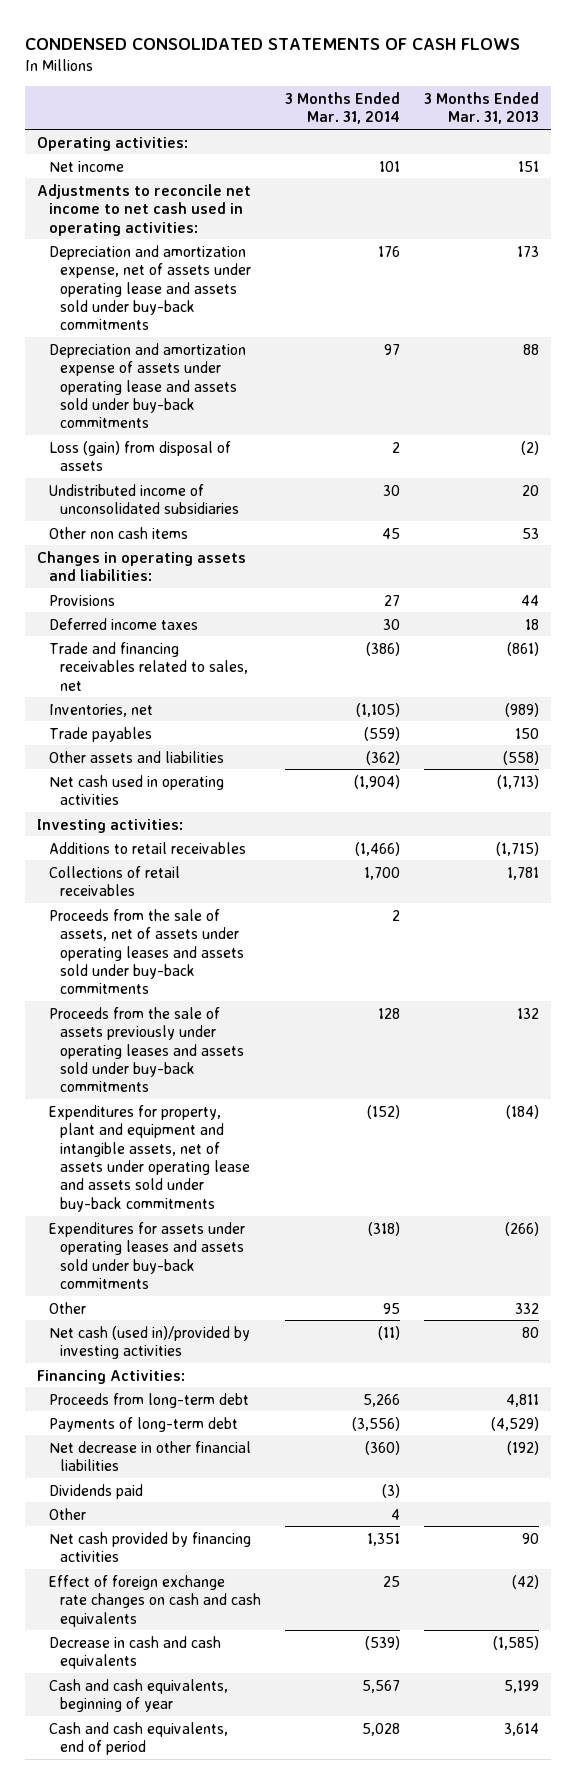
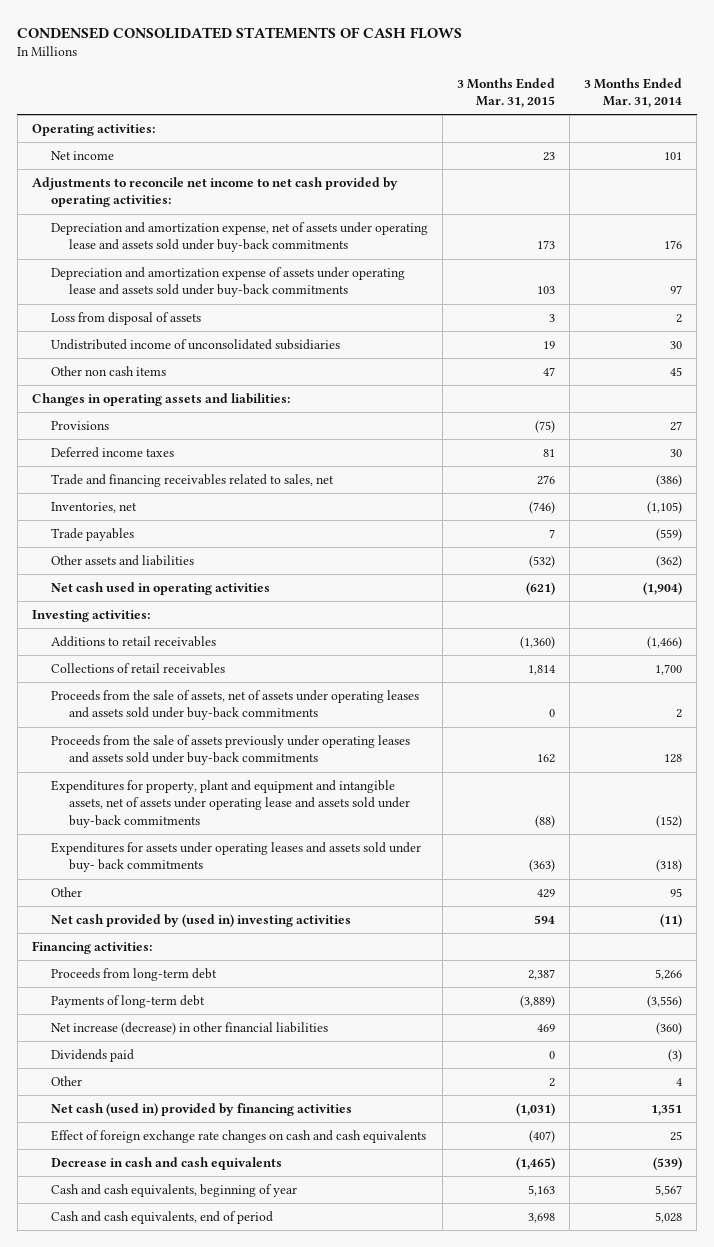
[424,91,540,125] 3 Months Ended Mar. 31, 2013 -> none
none -> [456,77,555,109] 3 Months Ended Mar. 31, 2015
[37,183,252,236] Adjustments to reconcile net income to net cash used in operating activities: -> [31,176,398,208] Adjustments to reconcile net income to net cash provided by operating activities:
[48,440,231,472] Loss (gain) from disposal of assets -> [50,311,201,325] Loss from disposal of assets
[48,1221,245,1290] Expenditures for assets under operating leases and assets sold under buy-back commitments -> [50,841,421,873] Expenditures for assets under operating leases and assets sold under buy- back commitments
[48,1325,250,1360] Net cash (used in)/provided by investing activities -> [50,913,351,927] Net cash provided by (used in) investing activities
[37,1369,186,1384] Financing Activities: -> [31,940,152,954] Financing activities:
[48,1440,251,1472] Net decrease in other financial liabilities -> [50,1021,328,1035] Net increase (decrease) in other financial liabilities
[48,1531,251,1563] Net cash provided by financing activities -> [50,1102,352,1116] Net cash (used in) provided by financing activities

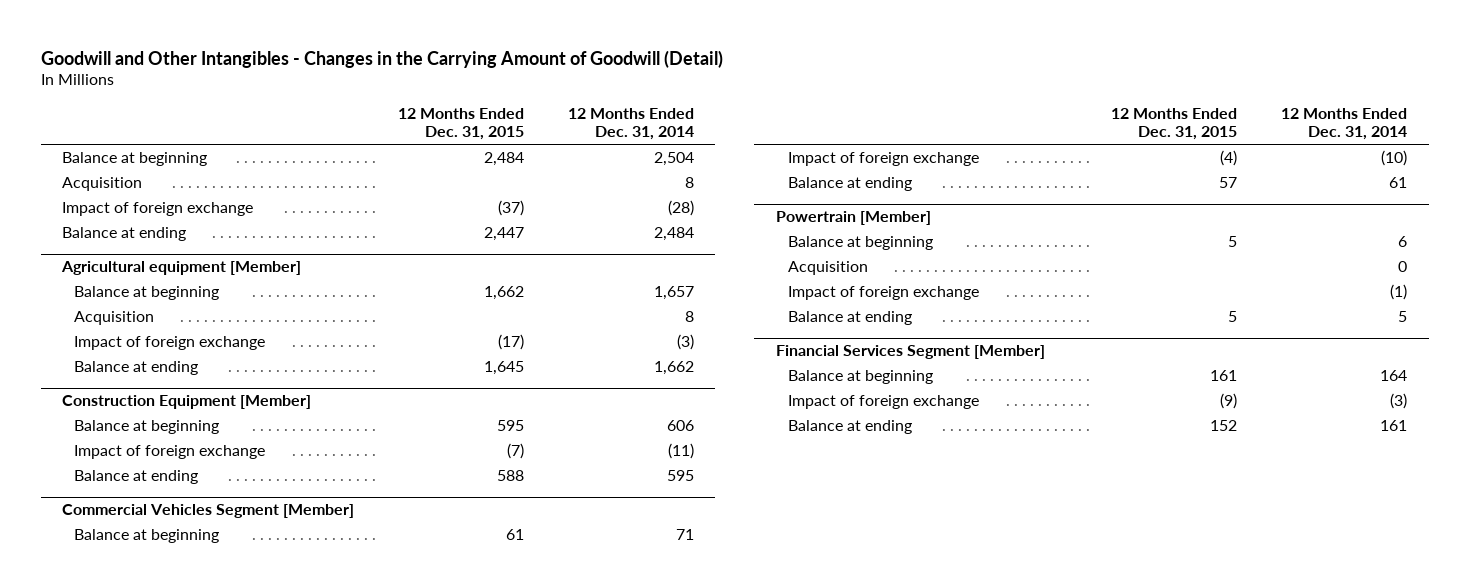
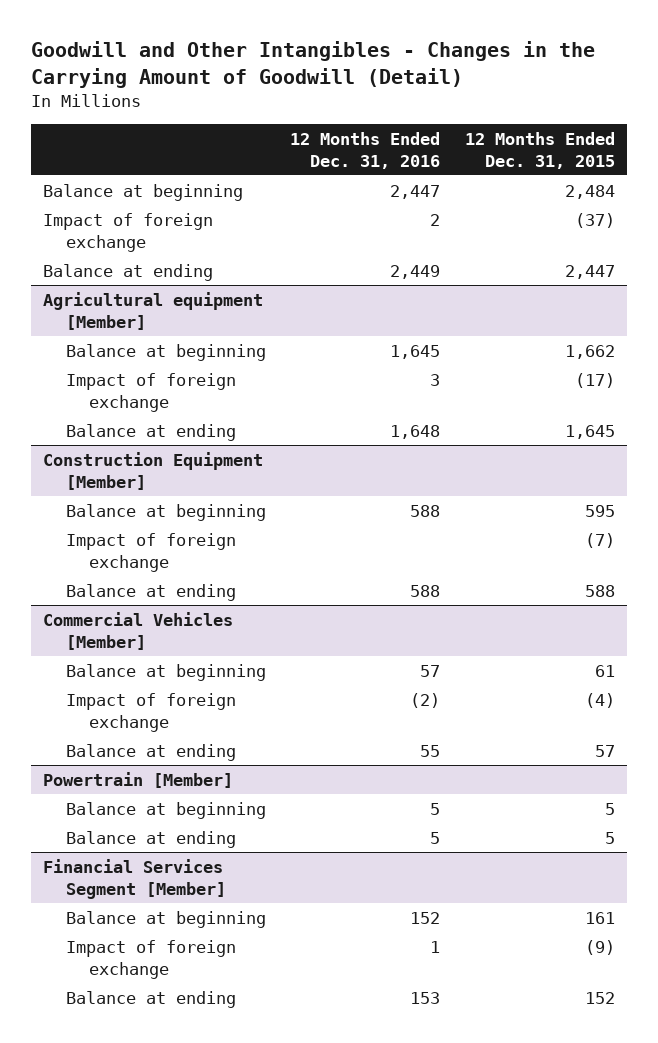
[567,108,694,141] 12 Months Ended Dec. 31, 2014 -> none
none -> [290,131,441,169] 12 Months Ended Dec. 31, 2016
[62,177,143,192] Acquisition -> none
[74,311,155,326] Acquisition -> none
[62,504,355,519] Commercial Vehicles Segment [Member] -> [42,611,233,650] Commercial Vehicles [Member]
[787,261,868,276] Acquisition -> none
[787,286,979,301] Impact of foreign exchange -> none

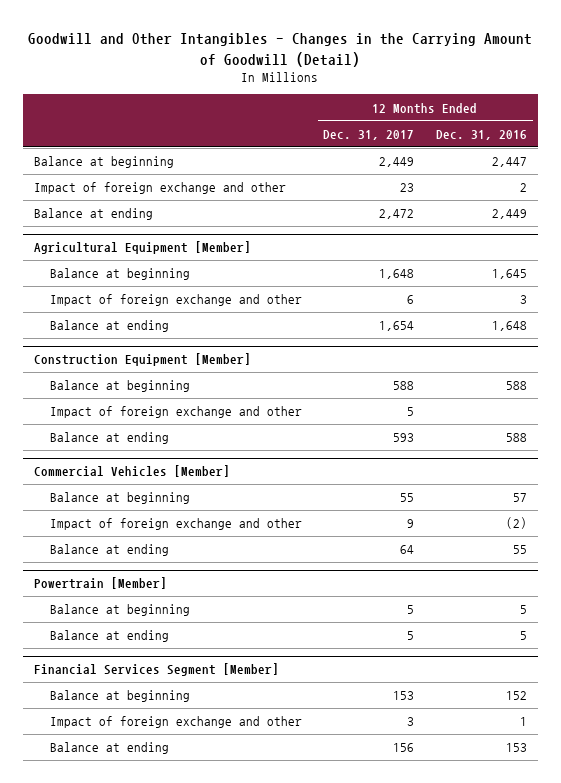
[464,131,615,169] 12 Months Ended Dec. 31, 2015 -> none
none -> [323,129,415,140] Dec. 31, 2017
[42,212,213,252] Impact of foreign exchange -> [33,182,286,195] Impact of foreign exchange and other
[42,291,263,330] Agricultural equipment [Member] -> [33,241,251,255] Agricultural Equipment [Member]
[66,372,237,412] Impact of foreign exchange -> [49,294,302,307] Impact of foreign exchange and other
[66,532,237,572] Impact of foreign exchange -> [49,406,302,419] Impact of foreign exchange and other
[66,692,237,732] Impact of foreign exchange -> [49,518,302,531] Impact of foreign exchange and other
[66,939,237,979] Impact of foreign exchange -> [49,716,302,729] Impact of foreign exchange and other

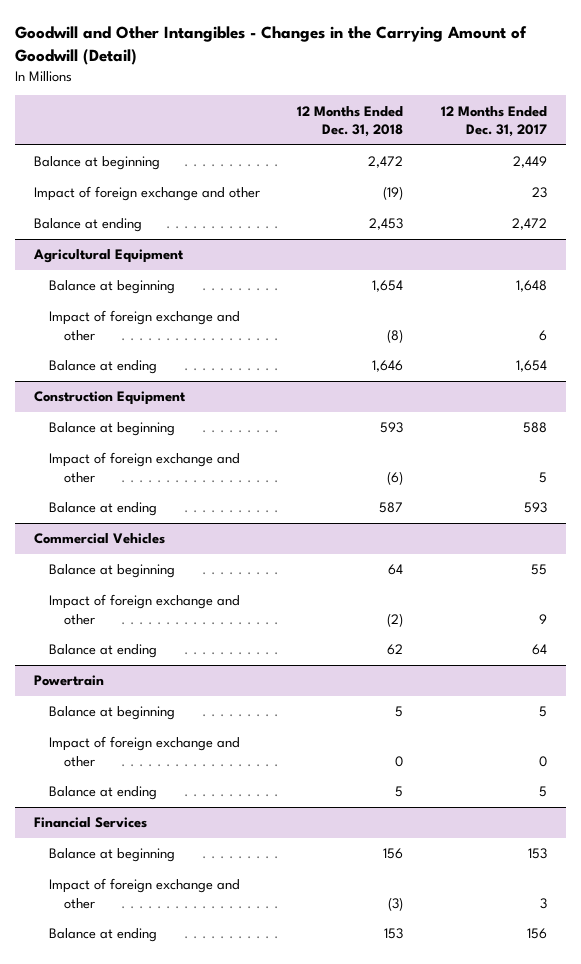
[436,129,528,140] Dec. 31, 2016 -> none
none -> [297,105,404,138] 12 Months Ended Dec. 31, 2018
[33,241,251,255] Agricultural Equipment [Member] -> [32,249,184,264] Agricultural Equipment
[33,353,251,367] Construction Equipment [Member] -> [33,391,186,406] Construction Equipment
[33,465,230,478] Commercial Vehicles [Member] -> [33,533,165,545] Commercial Vehicles
[33,577,167,590] Powertrain [Member] -> [33,675,104,687] Powertrain
none -> [48,736,240,767] Impact of foreign exchange and other
[33,663,279,677] Financial Services Segment [Member] -> [33,817,147,829] Financial Services

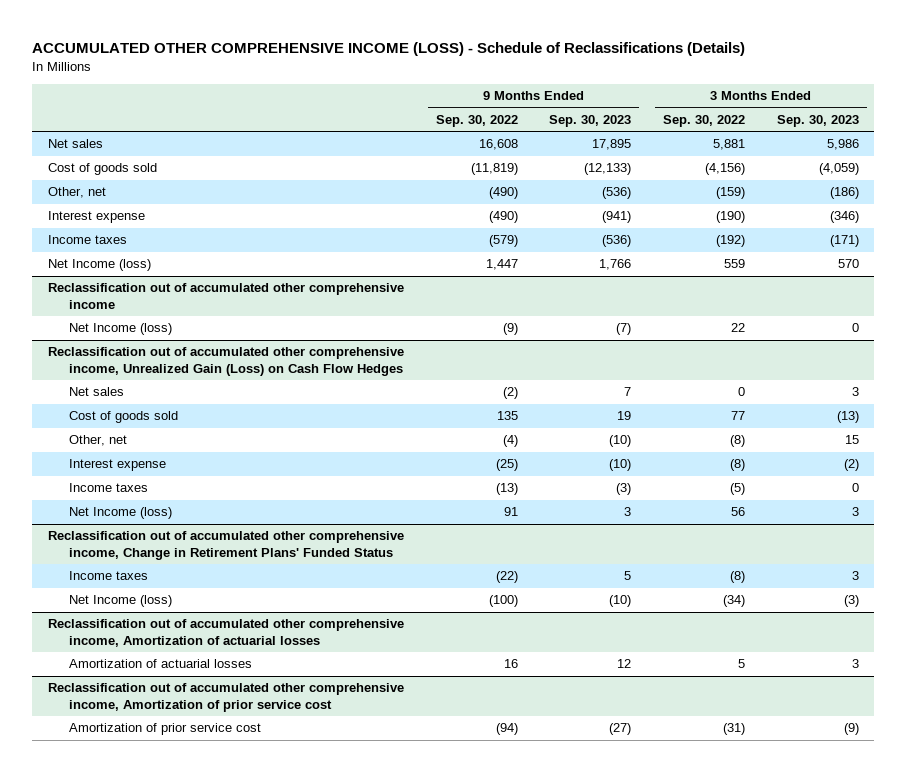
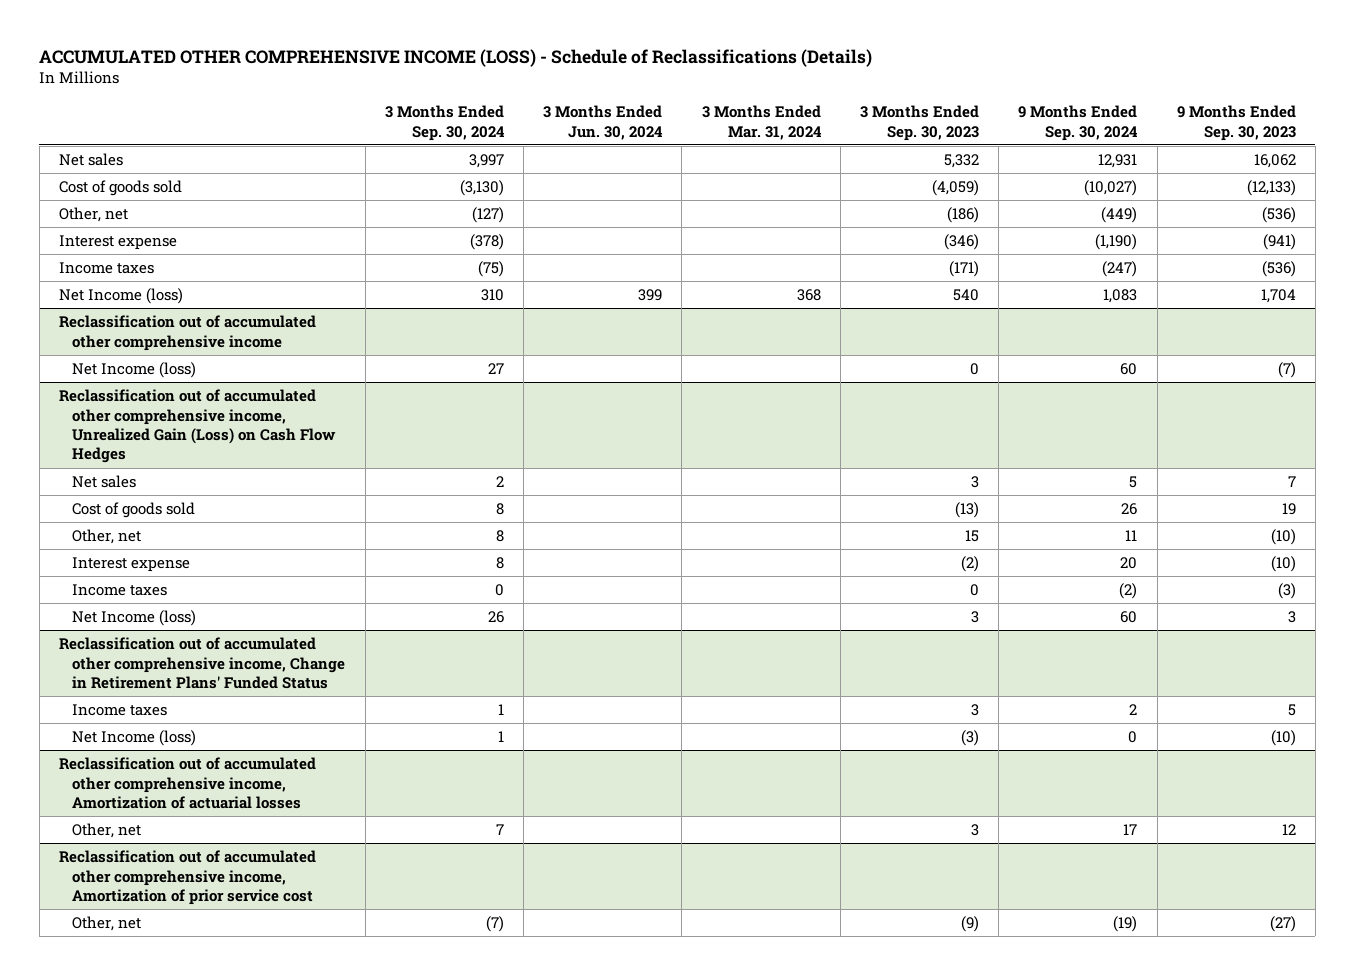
[435,115,518,128] Sep. 30, 2022 -> none
[663,115,746,128] Sep. 30, 2022 -> none
none -> [384,105,505,141] 3 Months Ended Sep. 30, 2024
none -> [543,105,664,140] 3 Months Ended Jun. 30, 2024
none -> [701,105,822,140] 3 Months Ended Mar. 31, 2024
none -> [1018,105,1139,141] 9 Months Ended Sep. 30, 2024
[592,139,632,151] 17,895 -> [1253,154,1296,169] 16,062
[826,139,859,151] 5,986 -> [943,154,979,169] 5,332
[599,259,632,271] 1,766 -> [1260,289,1296,304] 1,704
[837,259,859,269] 570 -> [952,289,979,302] 540
[69,659,253,669] Amortization of actuarial losses -> [72,823,142,839] Other, net
[69,723,262,736] Amortization of prior service cost -> [72,916,142,932] Other, net

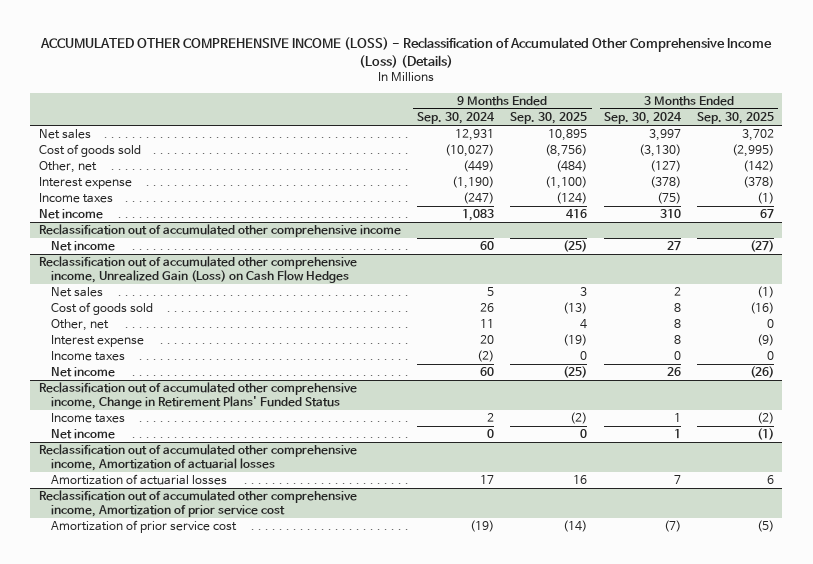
[39,48,873,67] ACCUMULATED OTHER COMPREHENSIVE INCOME (LOSS) - Schedule of Reclassifications (Details) -> [40,37,773,68] ACCUMULATED OTHER COMPREHENSIVE INCOME (LOSS) - Reclassification of Accumulated Other Comprehensive Income (Loss) (Details)
[543,105,664,140] 3 Months Ended Jun. 30, 2024 -> none
[701,105,822,140] 3 Months Ended Mar. 31, 2024 -> none
[859,105,979,141] 3 Months Ended Sep. 30, 2023 -> none
[1176,105,1296,141] 9 Months Ended Sep. 30, 2023 -> none
none -> [510,112,588,125] Sep. 30, 2025
none -> [697,112,775,125] Sep. 30, 2025
[58,288,183,305] Net Income (loss) -> [38,209,103,220] Net income
[72,362,197,379] Net Income (loss) -> [50,241,115,252] Net income
[72,610,197,627] Net Income (loss) -> [50,367,115,378] Net income
[72,730,197,747] Net Income (loss) -> [50,429,115,440] Net income
[72,823,142,839] Other, net -> [50,474,227,486] Amortization of actuarial losses
[72,916,142,932] Other, net -> [50,520,237,534] Amortization of prior service cost

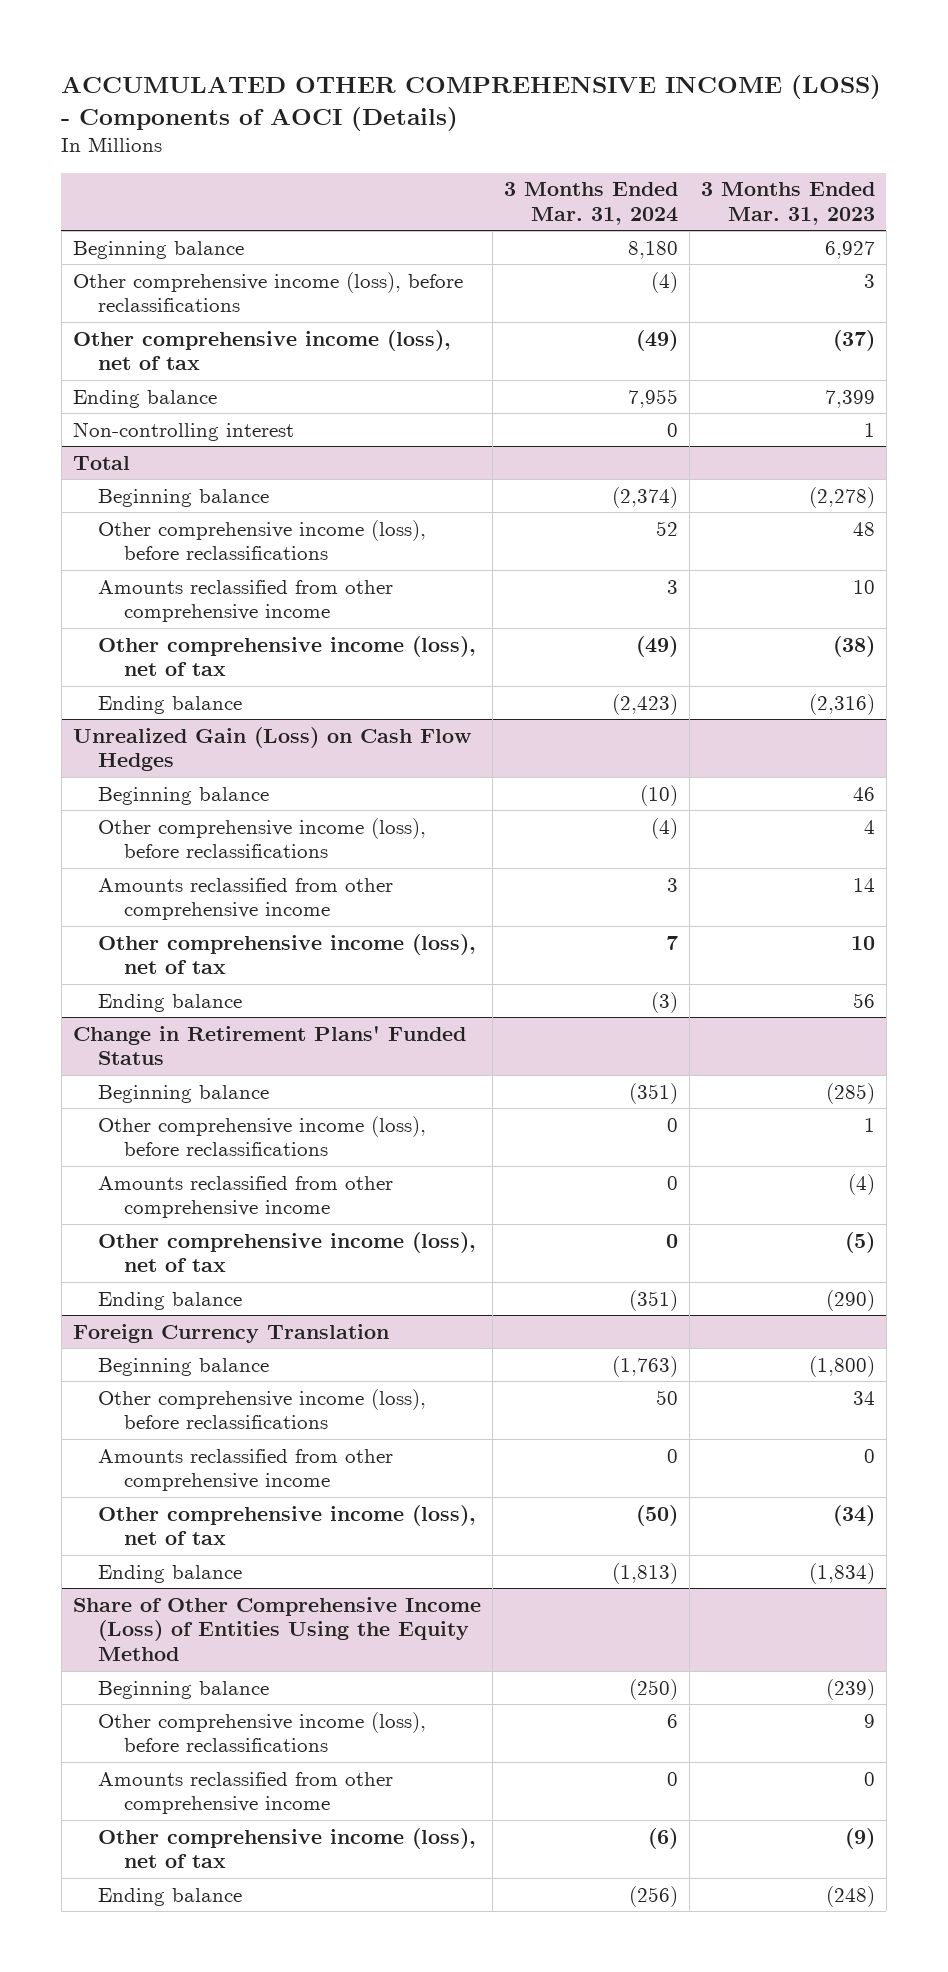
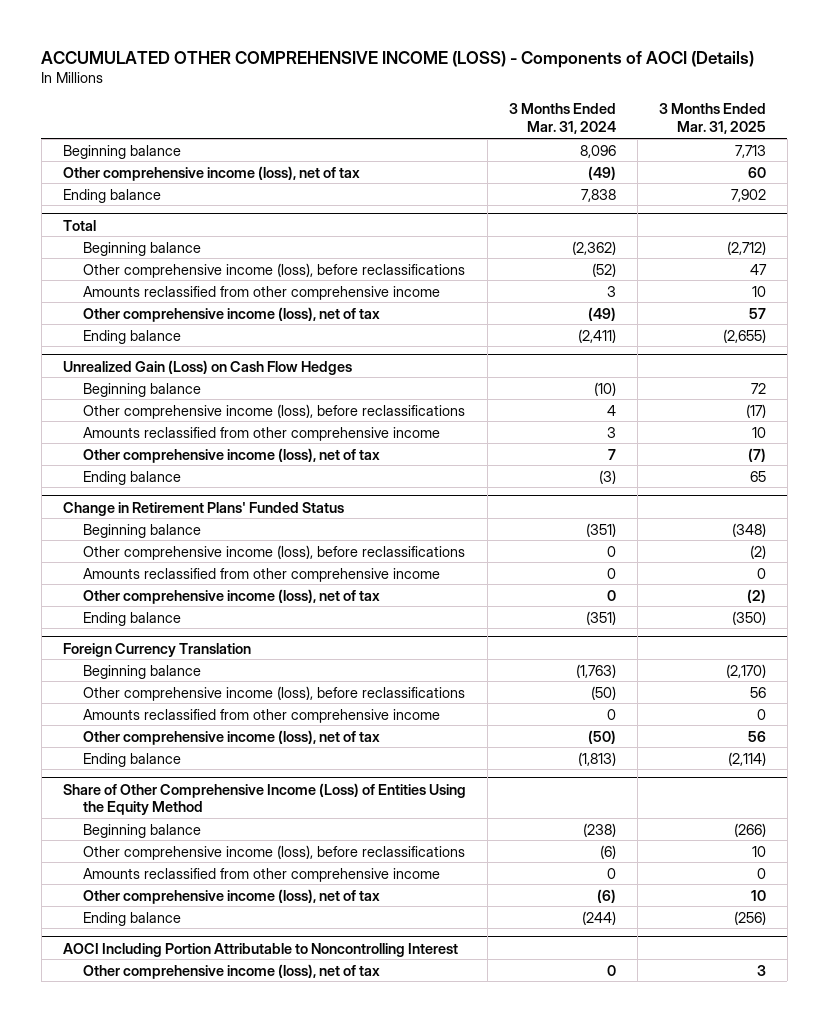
[700,182,875,225] 3 Months Ended Mar. 31, 2023 -> none
none -> [658,103,766,135] 3 Months Ended Mar. 31, 2025
[72,271,463,313] Other comprehensive income (loss), before reclassifications -> none
[627,240,678,259] 8,180 -> [579,144,616,158] 8,096
[72,421,294,441] Non-controlling interest -> none
[627,388,678,408] 7,955 -> [580,188,616,202] 7,838
[611,486,678,508] (2,374) -> [571,240,616,255] (2,362)
[655,520,678,536] 52 -> [591,262,616,277] (52)
[611,693,678,715] (2,423) -> [577,328,616,343] (2,411)
[650,817,678,839] (4) -> [606,404,616,416] 4
[655,1389,678,1405] 50 -> [590,685,616,700] (50)
[628,1678,678,1700] (250) -> [582,822,616,837] (238)
[666,1713,678,1728] 6 -> [599,844,616,859] (6)
[628,1885,678,1907] (256) -> [581,910,616,925] (244)
none -> [62,942,458,957] AOCI Including Portion Attributable to Noncontrolling Interest
none -> [83,963,381,979] Other comprehensive income (loss), net of tax

